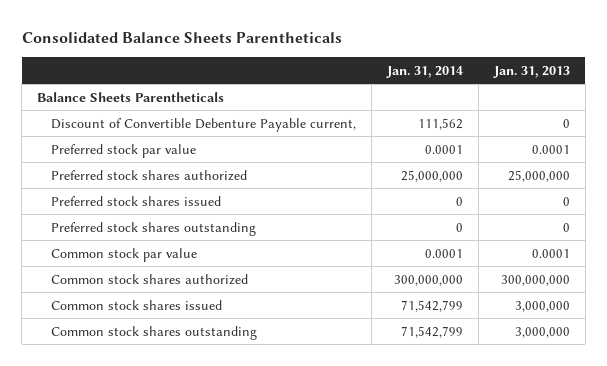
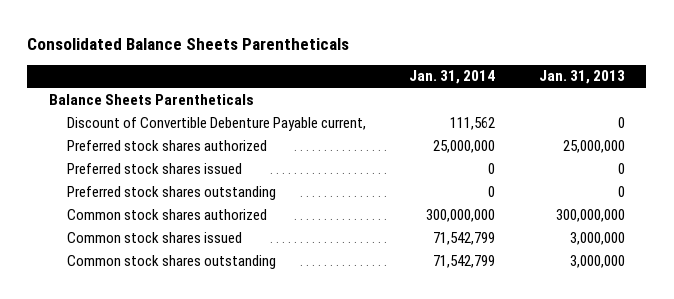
[50,143,196,158] Preferred stock par value -> none
[50,247,197,262] Common stock par value -> none

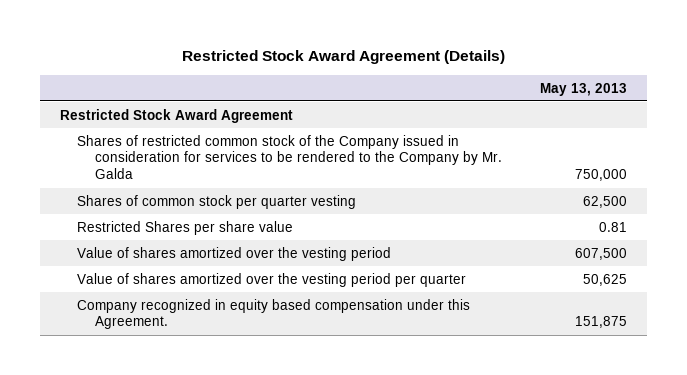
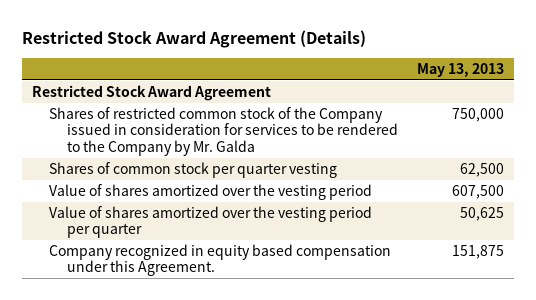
[77,220,294,235] Restricted Shares per share value -> none

